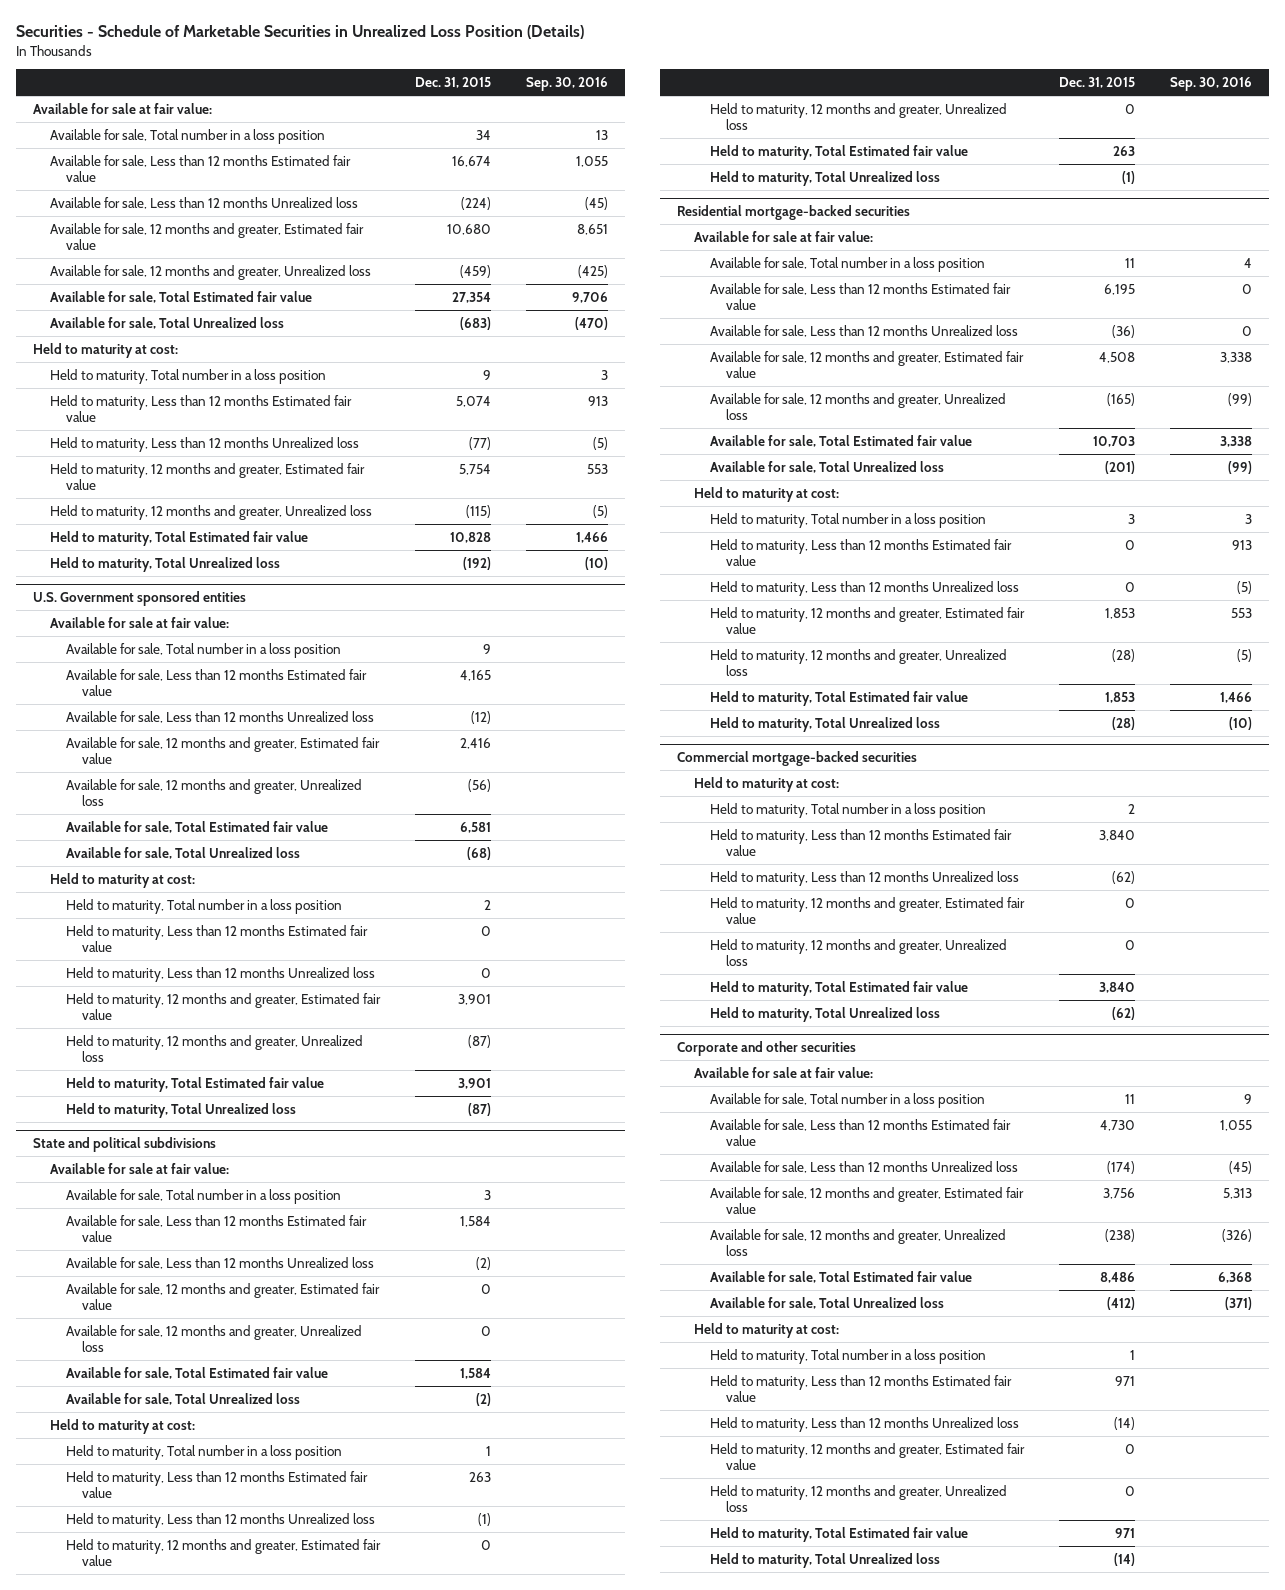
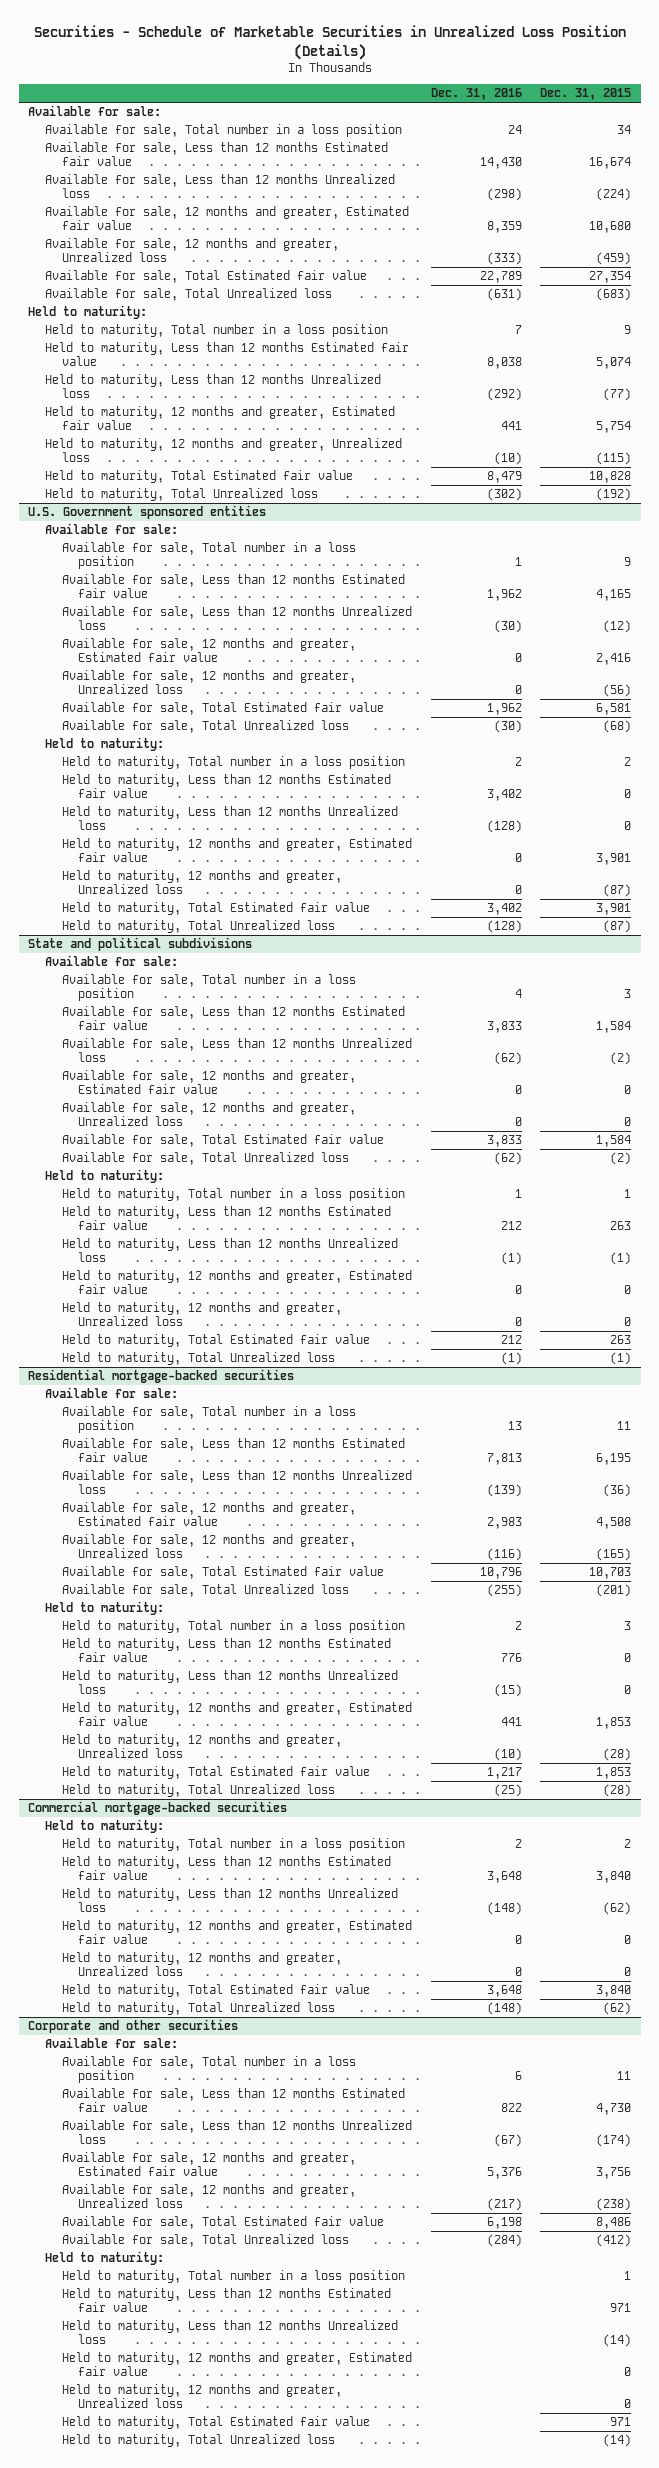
[526,77,609,92] Sep. 30, 2016 -> none
none -> [430,88,522,101] Dec. 31, 2016
[33,102,213,114] Available for sale at fair value: -> [28,105,162,117] Available for sale:
[33,342,179,358] Held to maturity at cost: -> [28,305,148,320] Held to maturity:
[49,616,229,628] Available for sale at fair value: -> [44,523,178,535] Available for sale:
[49,872,195,888] Held to maturity at cost: -> [44,737,164,752] Held to maturity:
[49,1162,229,1174] Available for sale at fair value: -> [44,955,178,967] Available for sale:
[49,1418,195,1434] Held to maturity at cost: -> [44,1169,164,1184] Held to maturity:
[693,230,873,242] Available for sale at fair value: -> [44,1387,178,1399] Available for sale:
[693,486,839,502] Held to maturity at cost: -> [44,1601,164,1616] Held to maturity:
[693,776,839,792] Held to maturity at cost: -> [44,1819,164,1834] Held to maturity:
[693,1066,873,1078] Available for sale at fair value: -> [44,2037,178,2049] Available for sale:
[693,1322,839,1338] Held to maturity at cost: -> [44,2251,164,2266] Held to maturity:

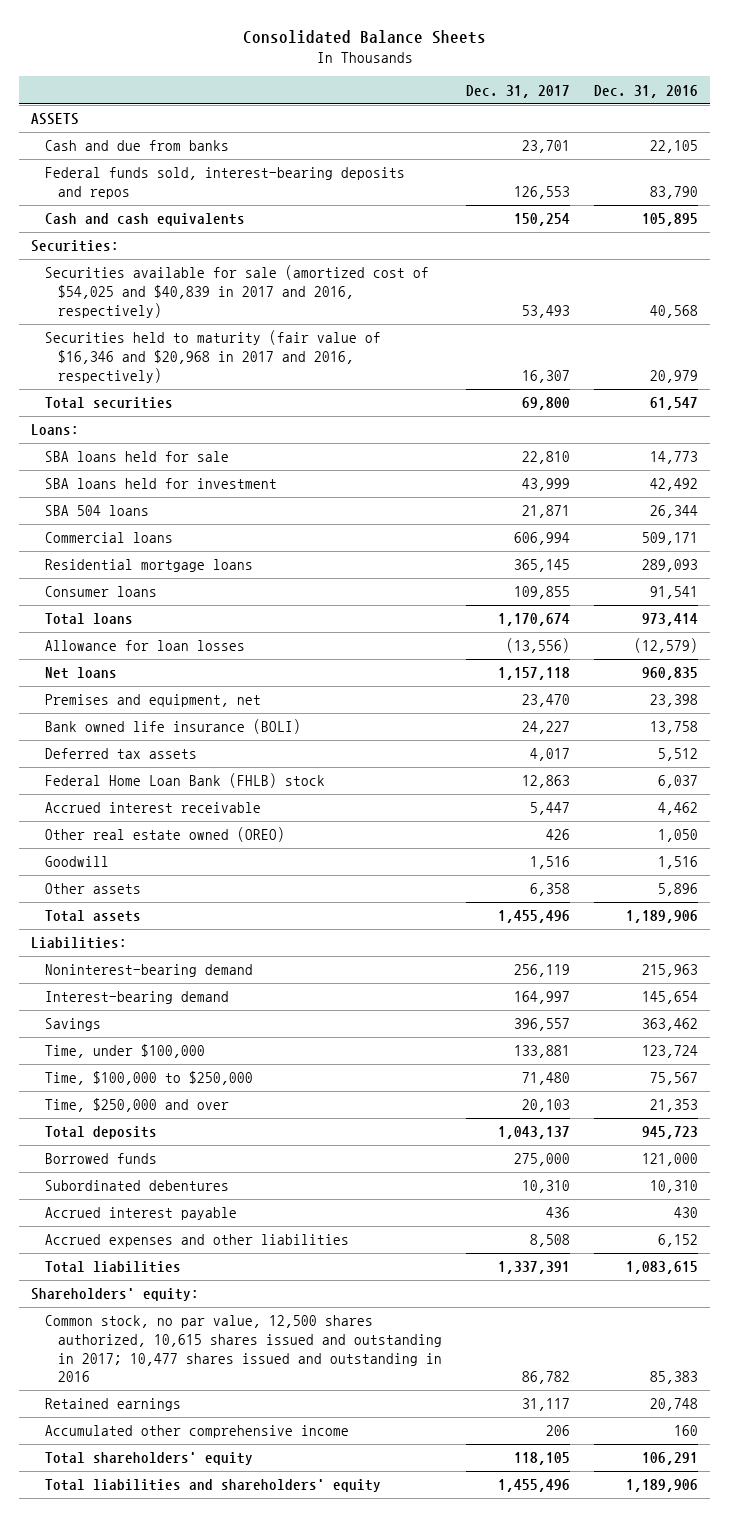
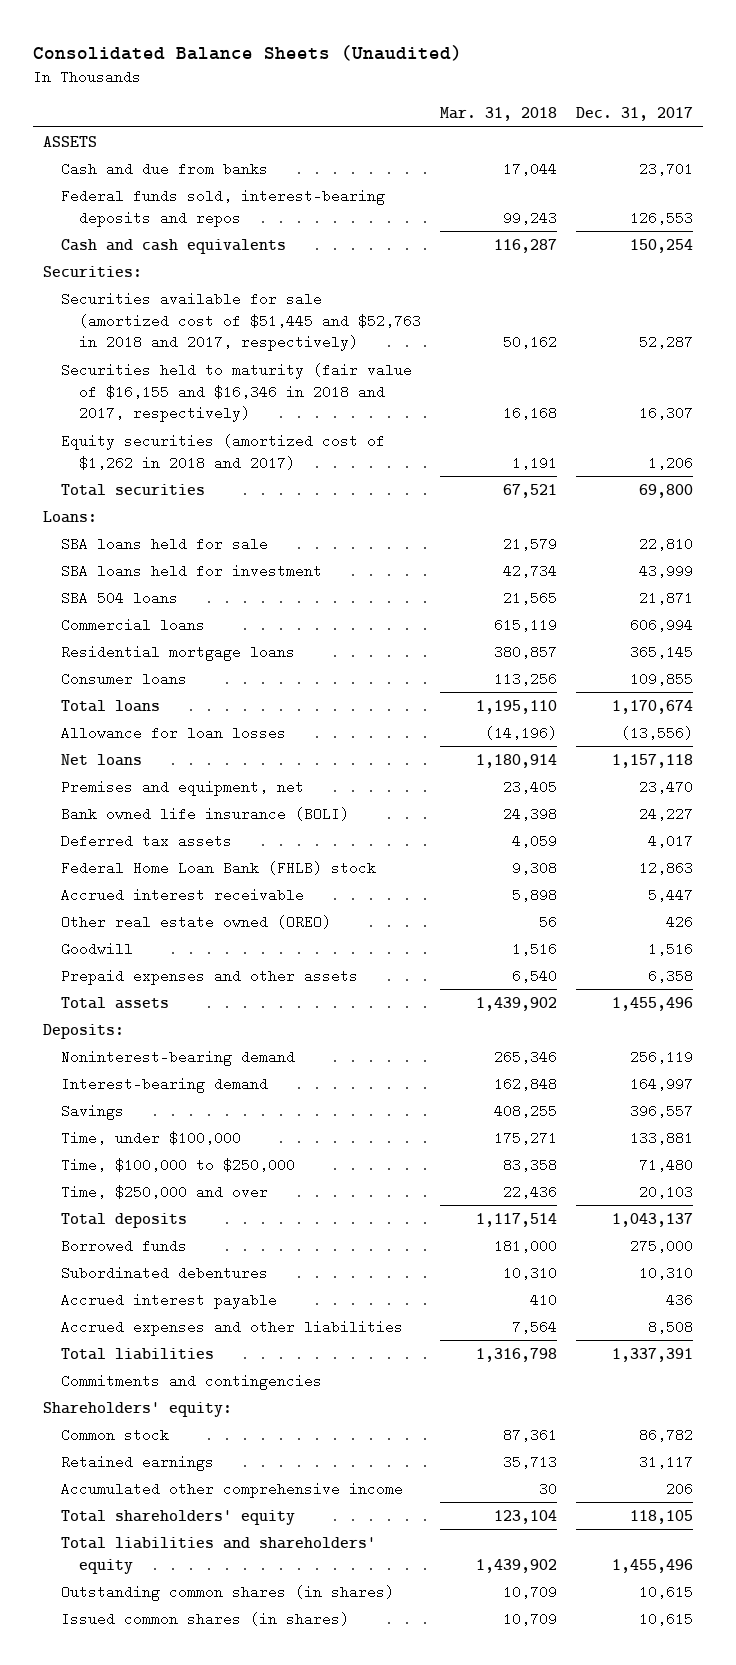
[242,29,486,44] Consolidated Balance Sheets -> [33,45,463,62] Consolidated Balance Sheets (Unaudited)
[594,84,699,98] Dec. 31, 2016 -> none
none -> [440,106,558,121] Mar. 31, 2018
[44,265,429,318] Securities available for sale (amortized cost of $54,025 and $40,839 in 2017 and 2016, respectively) -> [60,291,421,352] Securities available for sale (amortized cost of $51,445 and $52,763 in 2018 and 2017, respectively)
[522,304,571,318] 53,493 -> [639,335,694,350] 52,287
[44,330,381,383] Securities held to maturity (fair value of $16,346 and $20,968 in 2017 and 2016, respectively) -> [60,362,412,423] Securities held to maturity (fair value of $16,155 and $16,346 in 2018 and 2017, respectively)
none -> [60,433,385,470] Equity securities (amortized cost of $1,262 in 2018 and 2017)
[44,883,141,895] Other assets -> [60,968,358,985] Prepaid expenses and other assets
[30,937,127,950] Liabilities: -> none
none -> [42,1023,124,1039] Deposits:
none -> [60,1373,322,1390] Commitments and contingencies
[44,1315,443,1383] Common stock, no par value, 12,500 shares authorized, 10,615 shares issued and outstanding in 2017; 10,477 shares issued and outstanding in 2016 -> [60,1427,169,1442] Common stock
none -> [60,1584,394,1601] Outstanding common shares (in shares)
none -> [60,1611,349,1626] Issued common shares (in shares)

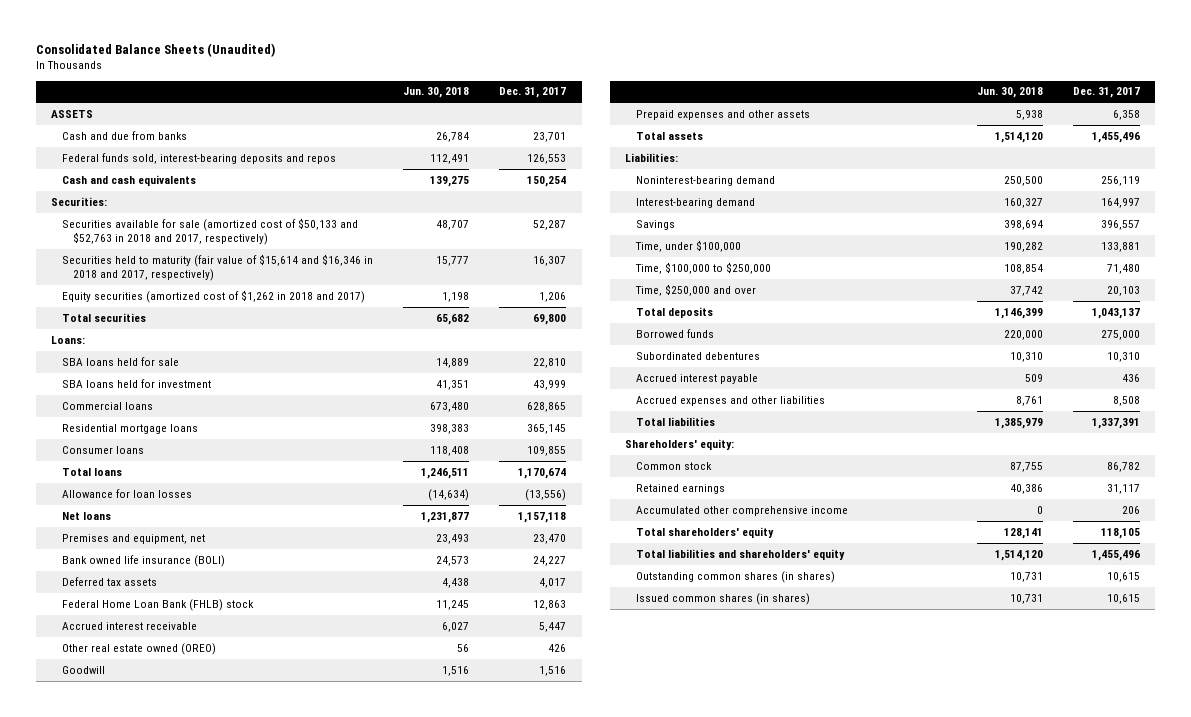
[440,106,558,121] Mar. 31, 2018 -> none
none -> [403,87,470,99] Jun. 30, 2018
[60,291,421,352] Securities available for sale (amortized cost of $51,445 and $52,763 in 2018 and 2017, respectively) -> [62,217,359,245] Securities available for sale (amortized cost of $50,133 and $52,763 in 2018 and 2017, respectively)
[60,362,412,423] Securities held to maturity (fair value of $16,155 and $16,346 in 2018 and 2017, respectively) -> [62,253,374,281] Securities held to maturity (fair value of $15,614 and $16,346 in 2018 and 2017, respectively)
[60,590,178,605] SBA 504 loans -> none
[630,617,694,632] 606,994 -> [527,401,567,412] 628,865
[42,1023,124,1039] Deposits: -> none
none -> [624,152,678,162] Liabilities:
[60,1373,322,1390] Commitments and contingencies -> none

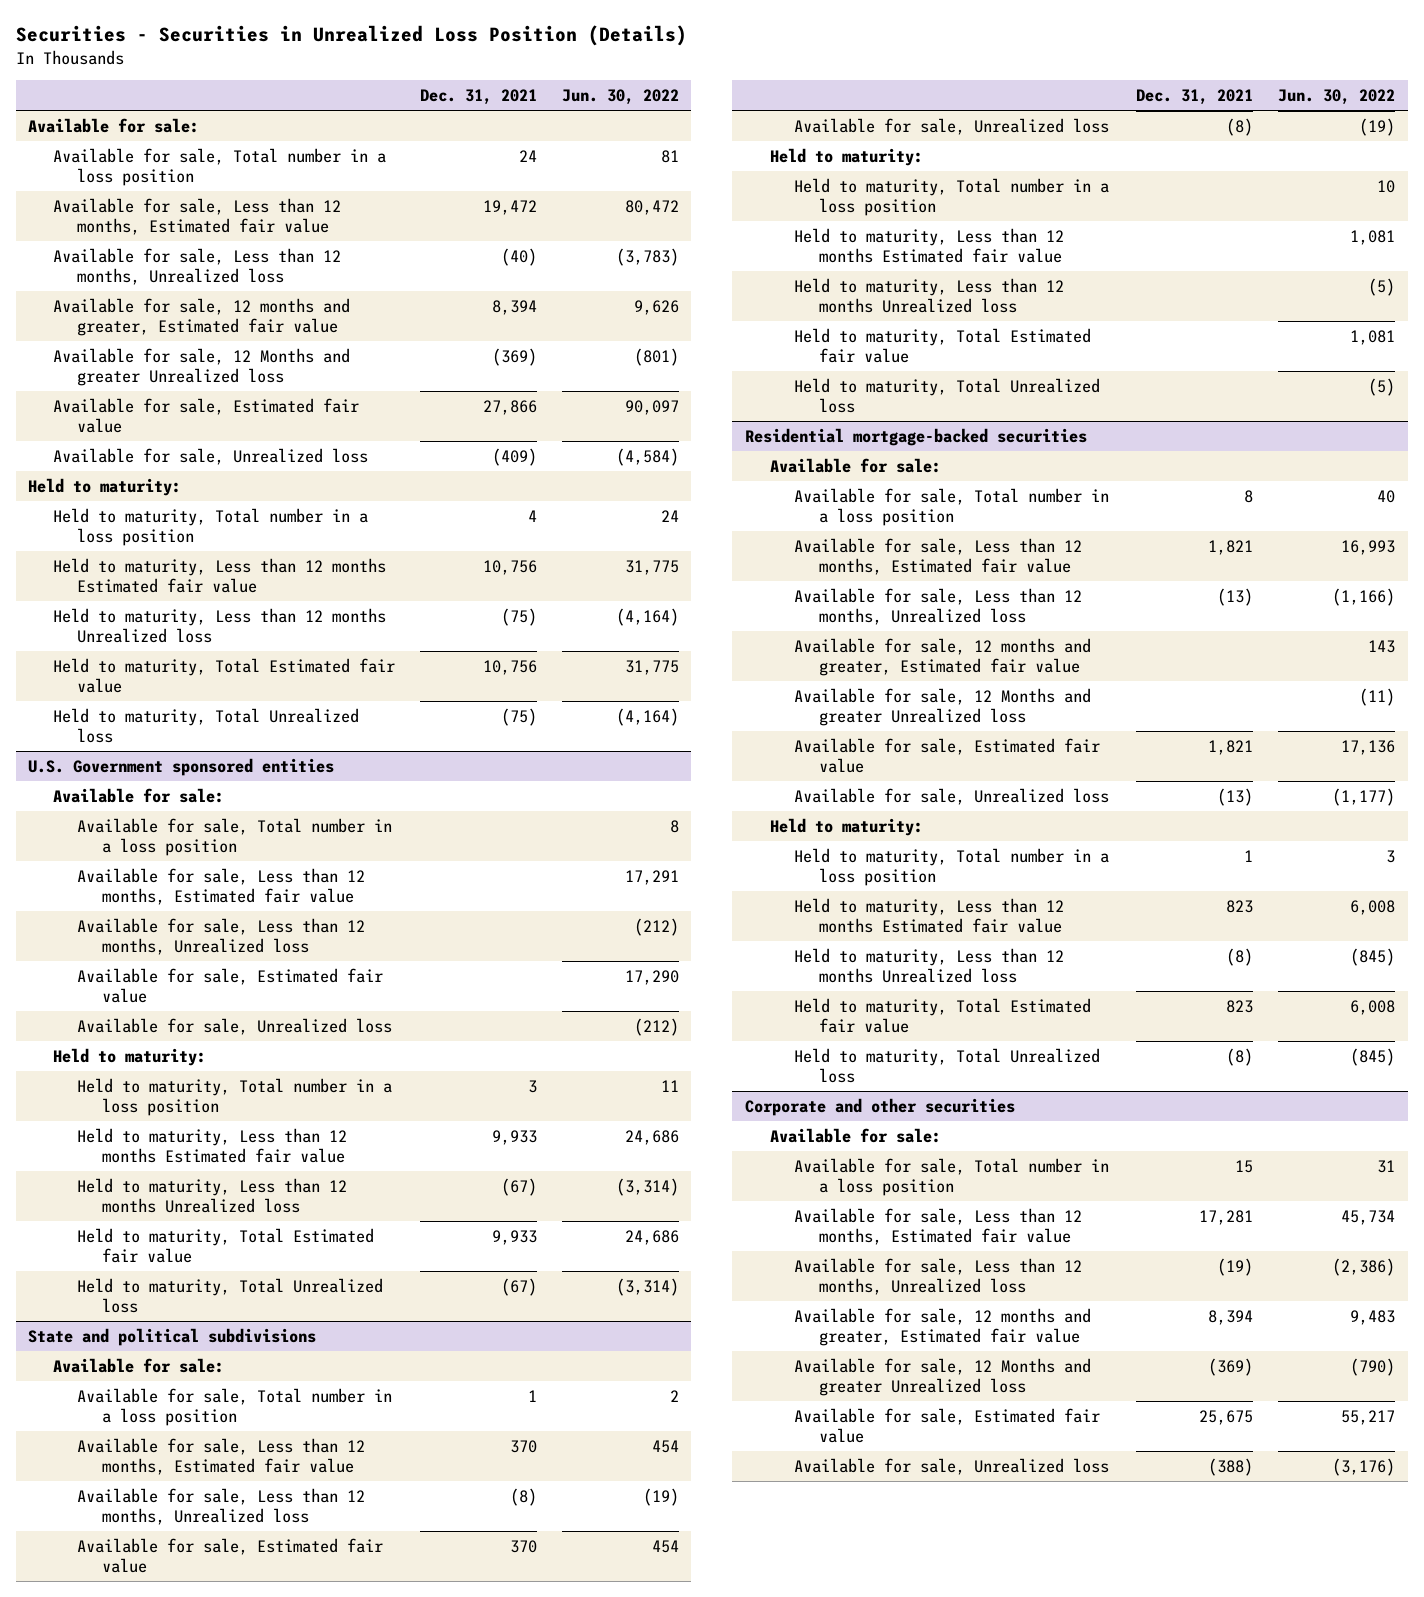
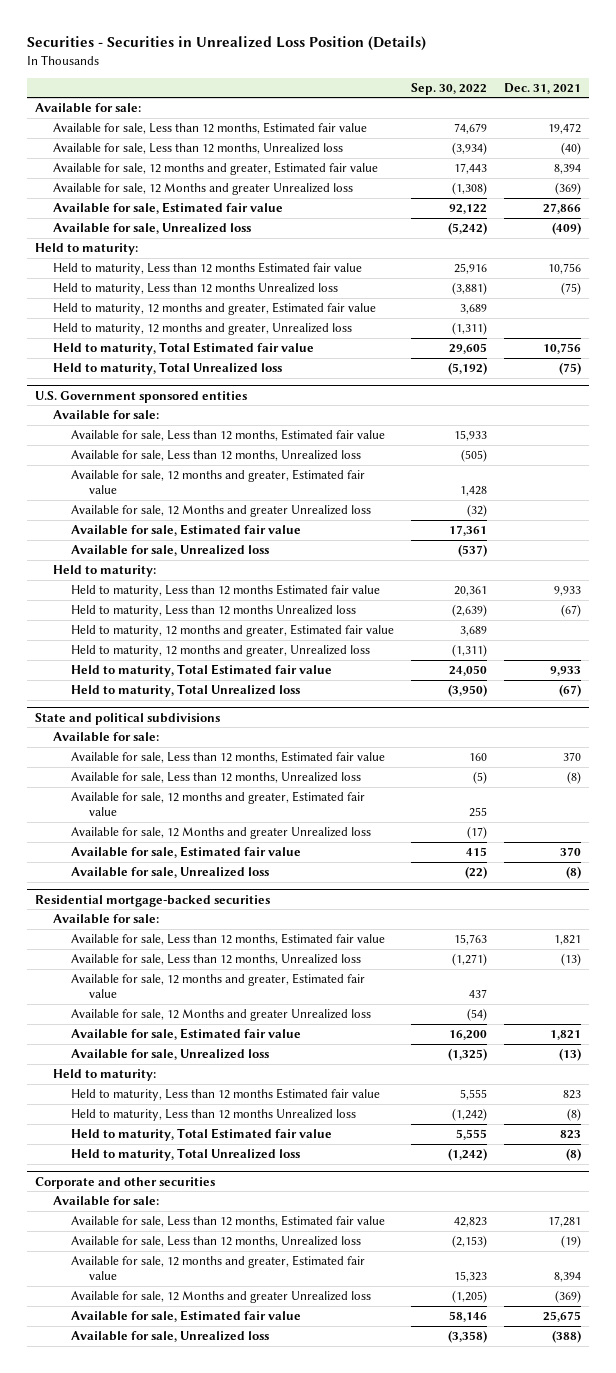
[561,89,679,106] Jun. 30, 2022 -> none
none -> [410,82,487,95] Sep. 30, 2022
[52,147,386,186] Available for sale, Total number in a loss position -> none
[52,507,368,546] Held to maturity, Total number in a loss position -> none
none -> [53,302,377,316] Held to maturity, 12 months and greater, Estimated fair value
none -> [53,323,353,336] Held to maturity, 12 months and greater, Unrealized loss
[77,817,393,856] Available for sale, Total number in a loss position -> none
none -> [71,469,366,495] Available for sale, 12 months and greater, Estimated fair value
none -> [71,505,372,518] Available for sale, 12 Months and greater Unrealized loss
[77,1077,393,1116] Held to maturity, Total number in a loss position -> none
none -> [71,624,395,638] Held to maturity, 12 months and greater, Estimated fair value
none -> [71,645,371,658] Held to maturity, 12 months and greater, Unrealized loss
[77,1387,393,1426] Available for sale, Total number in a loss position -> none
none -> [71,791,366,817] Available for sale, 12 months and greater, Estimated fair value
none -> [71,827,372,840] Available for sale, 12 Months and greater Unrealized loss
[769,147,923,166] Held to maturity: -> none
[794,177,1110,216] Held to maturity, Total number in a loss position -> none
[794,227,1065,263] Held to maturity, Less than 12 months Estimated fair value -> none
[794,277,1065,313] Held to maturity, Less than 12 months Unrealized loss -> none
[794,327,1092,363] Held to maturity, Total Estimated fair value -> none
[794,377,1101,413] Held to maturity, Total Unrealized loss -> none
[794,487,1110,526] Available for sale, Total number in a loss position -> none
[794,847,1110,886] Held to maturity, Total number in a loss position -> none
[794,1157,1110,1196] Available for sale, Total number in a loss position -> none

